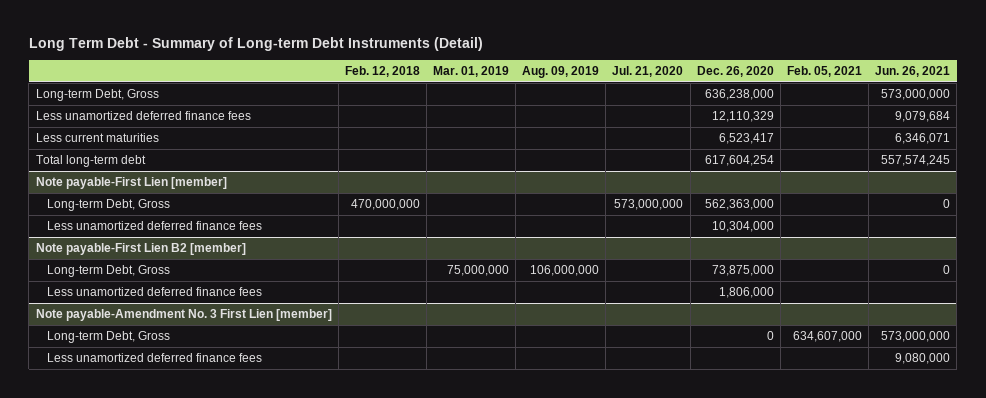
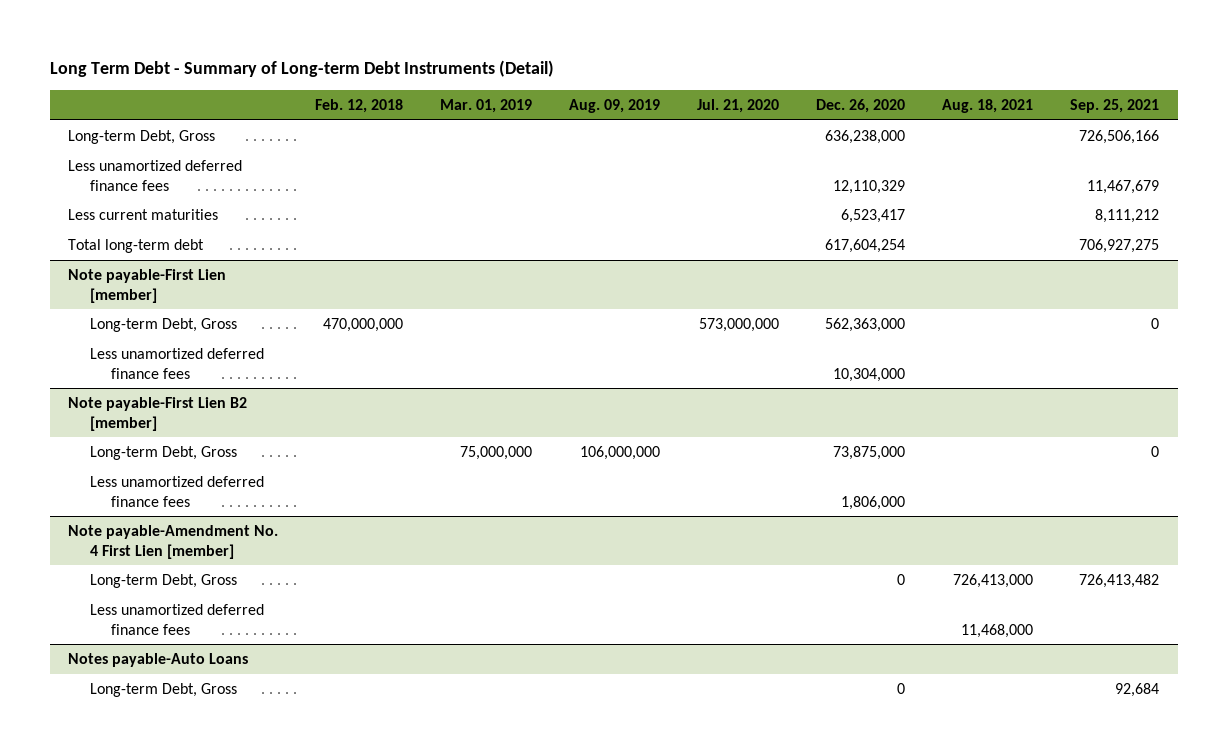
[786,65,862,77] Feb. 05, 2021 -> none
[875,65,951,77] Jun. 26, 2021 -> none
none -> [942,99,1034,114] Aug. 18, 2021
none -> [1070,99,1160,114] Sep. 25, 2021
[35,308,332,321] Note payable-Amendment No. 3 First Lien [member] -> [68,525,279,559] Note payable-Amendment No. 4 First Lien [member]
none -> [68,653,249,668] Notes payable-Auto Loans
none -> [89,683,237,698] Long-term Debt, Gross

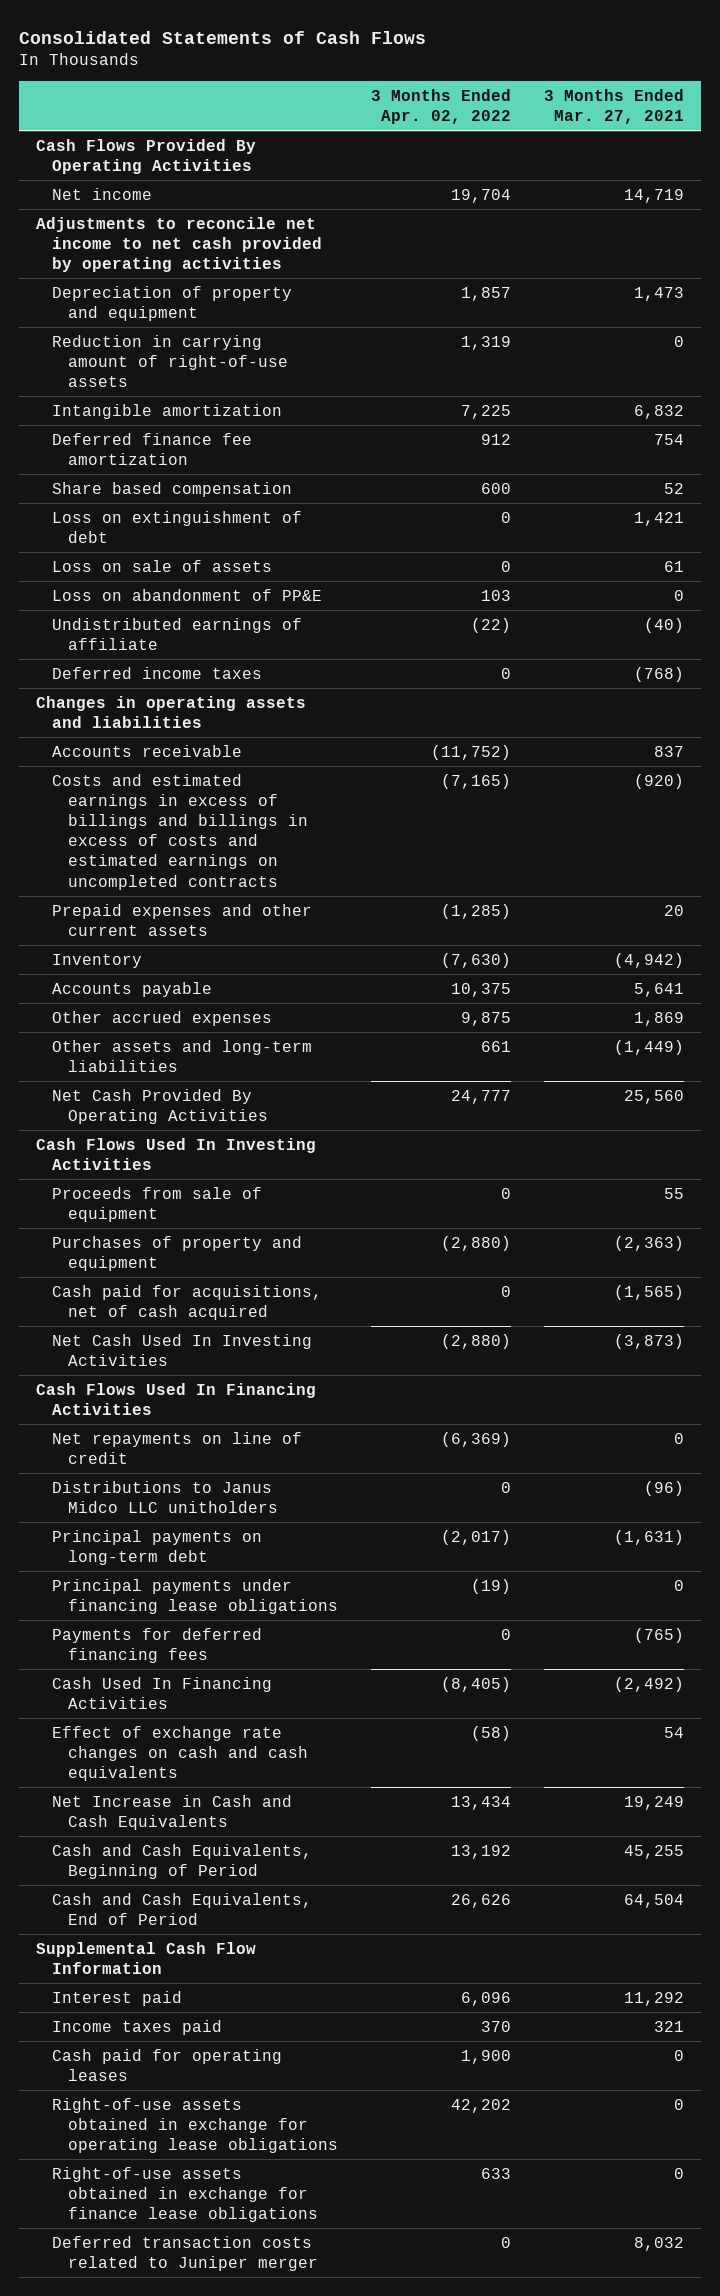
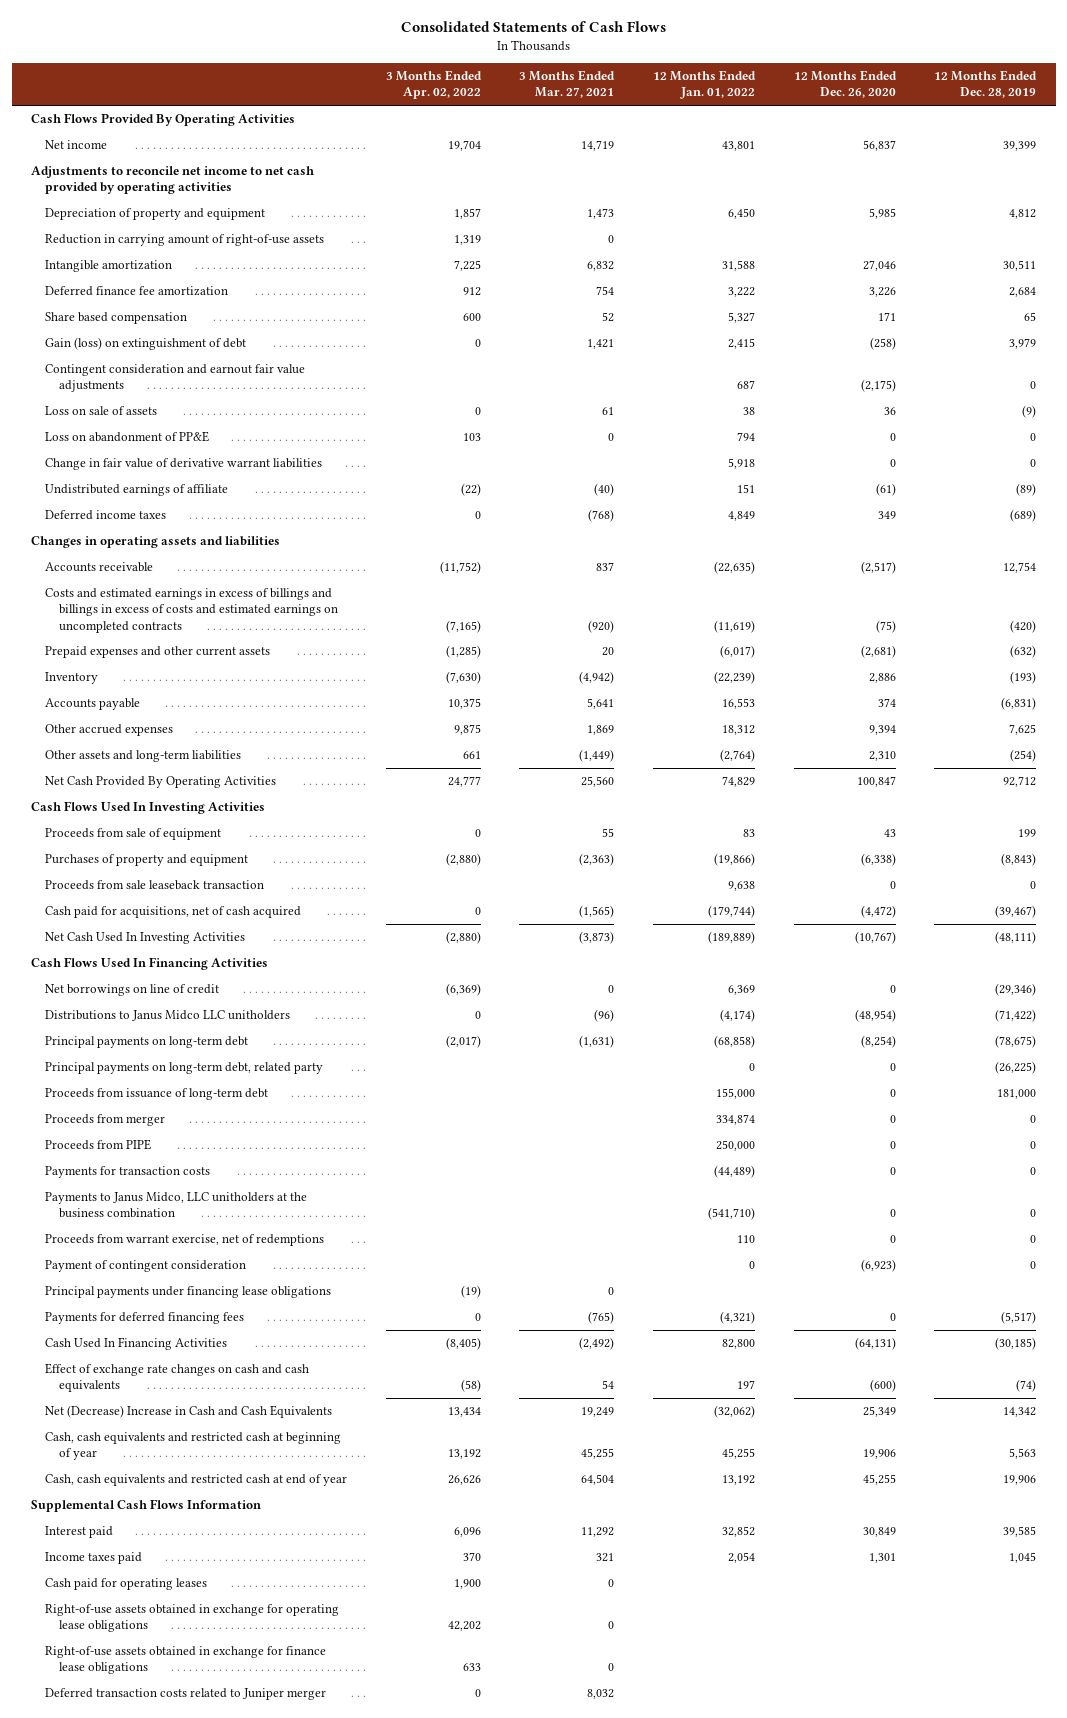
none -> [652,70,756,100] 12 Months Ended Jan. 01, 2022
none -> [793,70,897,99] 12 Months Ended Dec. 26, 2020
none -> [934,70,1038,99] 12 Months Ended Dec. 28, 2019
[51,510,302,543] Loss on extinguishment of debt -> [44,337,246,351] Gain (loss) on extinguishment of debt
none -> [44,364,305,393] Contingent consideration and earnout fair value adjustments
none -> [44,458,322,471] Change in fair value of derivative warrant liabilities
none -> [44,880,264,891] Proceeds from sale leaseback transaction
[51,1431,302,1464] Net repayments on line of credit -> [44,984,219,997] Net borrowings on line of credit
none -> [44,1062,323,1075] Principal payments on long-term debt, related party
none -> [44,1088,268,1101] Proceeds from issuance of long-term debt
none -> [44,1114,165,1127] Proceeds from merger
none -> [44,1139,151,1151] Proceeds from PIPE
none -> [44,1166,210,1179] Payments for transaction costs
none -> [44,1192,307,1219] Payments to Janus Midco, LLC unitholders at the business combination
none -> [44,1234,324,1247] Proceeds from warrant exercise, net of redemptions
none -> [44,1260,246,1273] Payment of contingent consideration
[51,1794,292,1830] Net Increase in Cash and Cash Equivalents -> [44,1405,332,1419] Net (Decrease) Increase in Cash and Cash Equivalents
[51,1843,312,1879] Cash and Cash Equivalents, Beginning of Period -> [44,1432,341,1461] Cash, cash equivalents and restricted cash at beginning of year
[51,1892,312,1925] Cash and Cash Equivalents, End of Period -> [44,1474,347,1487] Cash, cash equivalents and restricted cash at end of year
[35,1941,256,1974] Supplemental Cash Flow Information -> [30,1499,261,1513] Supplemental Cash Flows Information

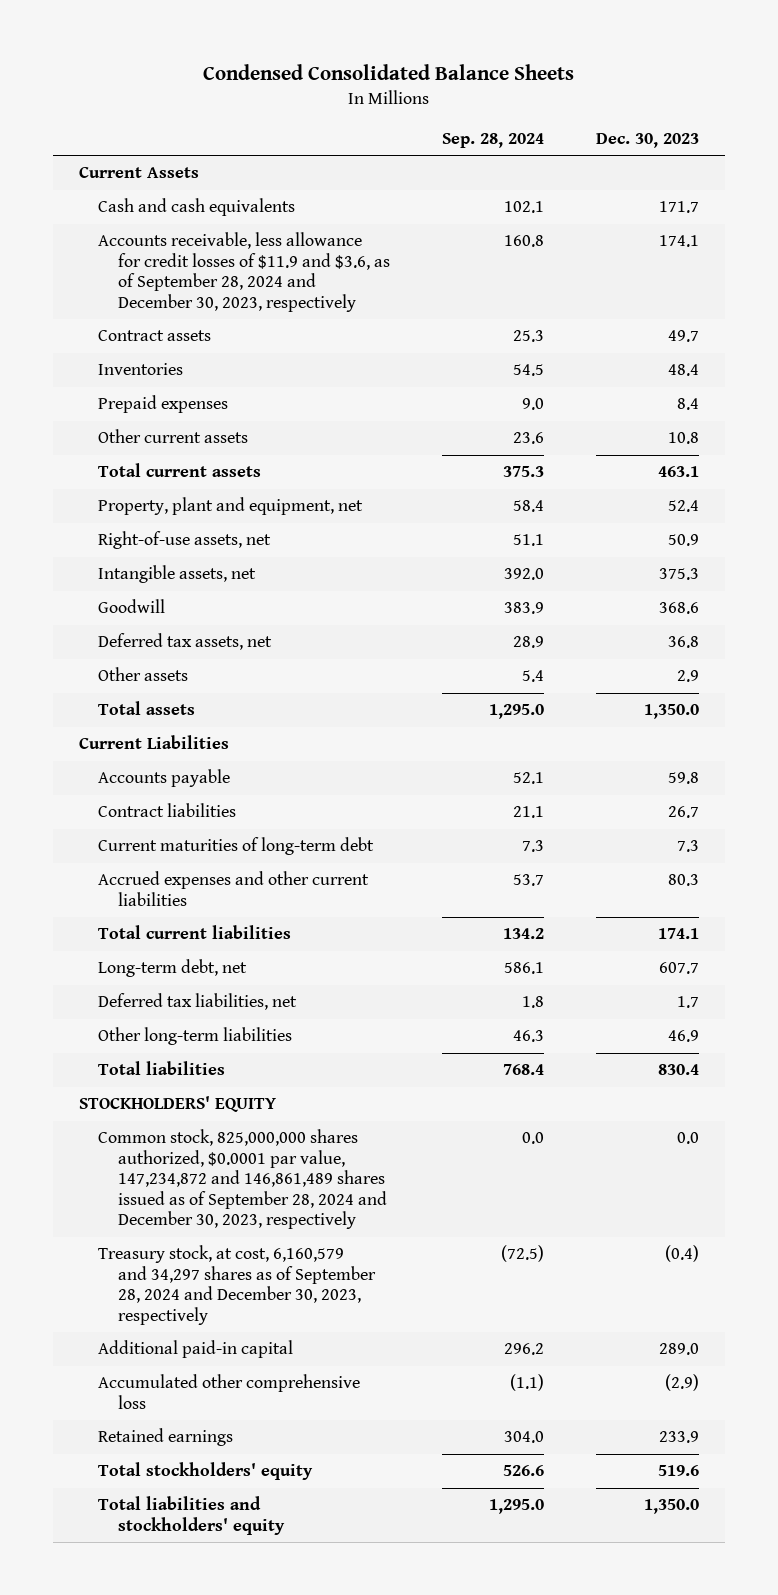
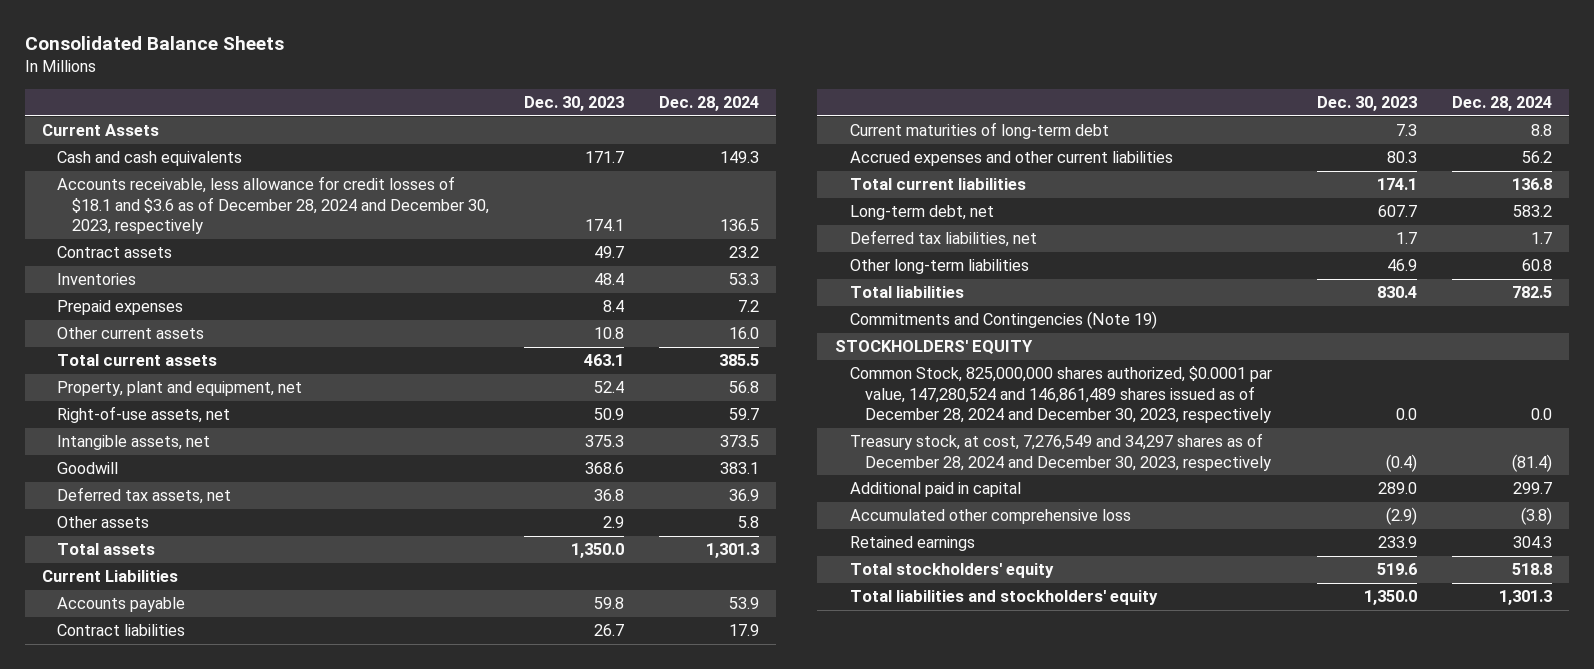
[202,63,574,80] Condensed Consolidated Balance Sheets -> [24,36,284,51] Consolidated Balance Sheets
[441,132,544,148] Sep. 28, 2024 -> none
none -> [659,96,760,112] Dec. 28, 2024
[98,232,390,312] Accounts receivable, less allowance for credit losses of $11.9 and $3.6, as of September 28, 2024 and December 30, 2023, respectively -> [57,176,490,234] Accounts receivable, less allowance for credit losses of $18.1 and $3.6 as of December 28, 2024 and December 30, 2023, respectively
none -> [849,311,1157,330] Commitments and Contingencies (Note 19)
[98,1129,387,1230] Common stock, 825,000,000 shares authorized, $0.0001 par value, 147,234,872 and 146,861,489 shares issued as of September 28, 2024 and December 30, 2023, respectively -> [849,366,1272,423] Common Stock, 825,000,000 shares authorized, $0.0001 par value, 147,280,524 and 146,861,489 shares issued as of December 28, 2024 and December 30, 2023, respectively
[98,1245,376,1325] Treasury stock, at cost, 6,160,579 and 34,297 shares as of September 28, 2024 and December 30, 2023, respectively -> [849,433,1271,471] Treasury stock, at cost, 7,276,549 and 34,297 shares as of December 28, 2024 and December 30, 2023, respectively
[98,1340,294,1359] Additional paid-in capital -> [849,482,1021,498] Additional paid in capital

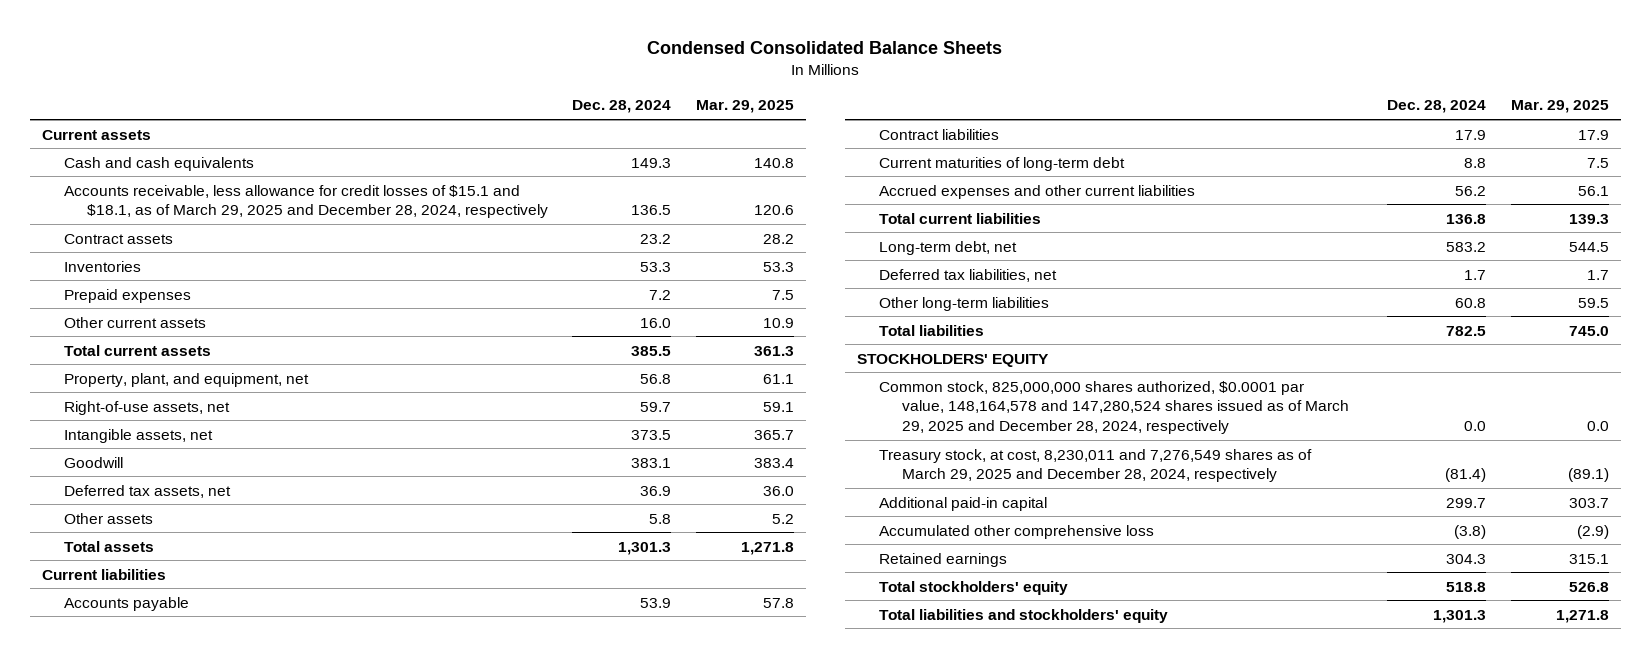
[24,36,284,51] Consolidated Balance Sheets -> [647,41,1003,55] Condensed Consolidated Balance Sheets
[524,96,625,112] Dec. 30, 2023 -> none
none -> [695,100,794,114] Mar. 29, 2025
[42,124,160,137] Current Assets -> [42,129,152,140] Current assets
[57,176,490,234] Accounts receivable, less allowance for credit losses of $18.1 and $3.6 as of December 28, 2024 and December 30, 2023, respectively -> [64,184,548,219] Accounts receivable, less allowance for credit losses of $15.1 and $18.1, as of March 29, 2025 and December 28, 2024, respectively
[57,381,303,397] Property, plant and equipment, net -> [64,372,310,387] Property, plant, and equipment, net
[42,570,179,583] Current Liabilities -> [42,568,167,580] Current liabilities
[849,311,1157,330] Commitments and Contingencies (Note 19) -> none
[849,366,1272,423] Common Stock, 825,000,000 shares authorized, $0.0001 par value, 147,280,524 and 146,861,489 shares issued as of December 28, 2024 and December 30, 2023, respectively -> [879,380,1349,435] Common stock, 825,000,000 shares authorized, $0.0001 par value, 148,164,578 and 147,280,524 shares issued as of March 29, 2025 and December 28, 2024, respectively
[849,433,1271,471] Treasury stock, at cost, 7,276,549 and 34,297 shares as of December 28, 2024 and December 30, 2023, respectively -> [879,448,1313,483] Treasury stock, at cost, 8,230,011 and 7,276,549 shares as of March 29, 2025 and December 28, 2024, respectively
[849,482,1021,498] Additional paid in capital -> [879,496,1048,511] Additional paid-in capital

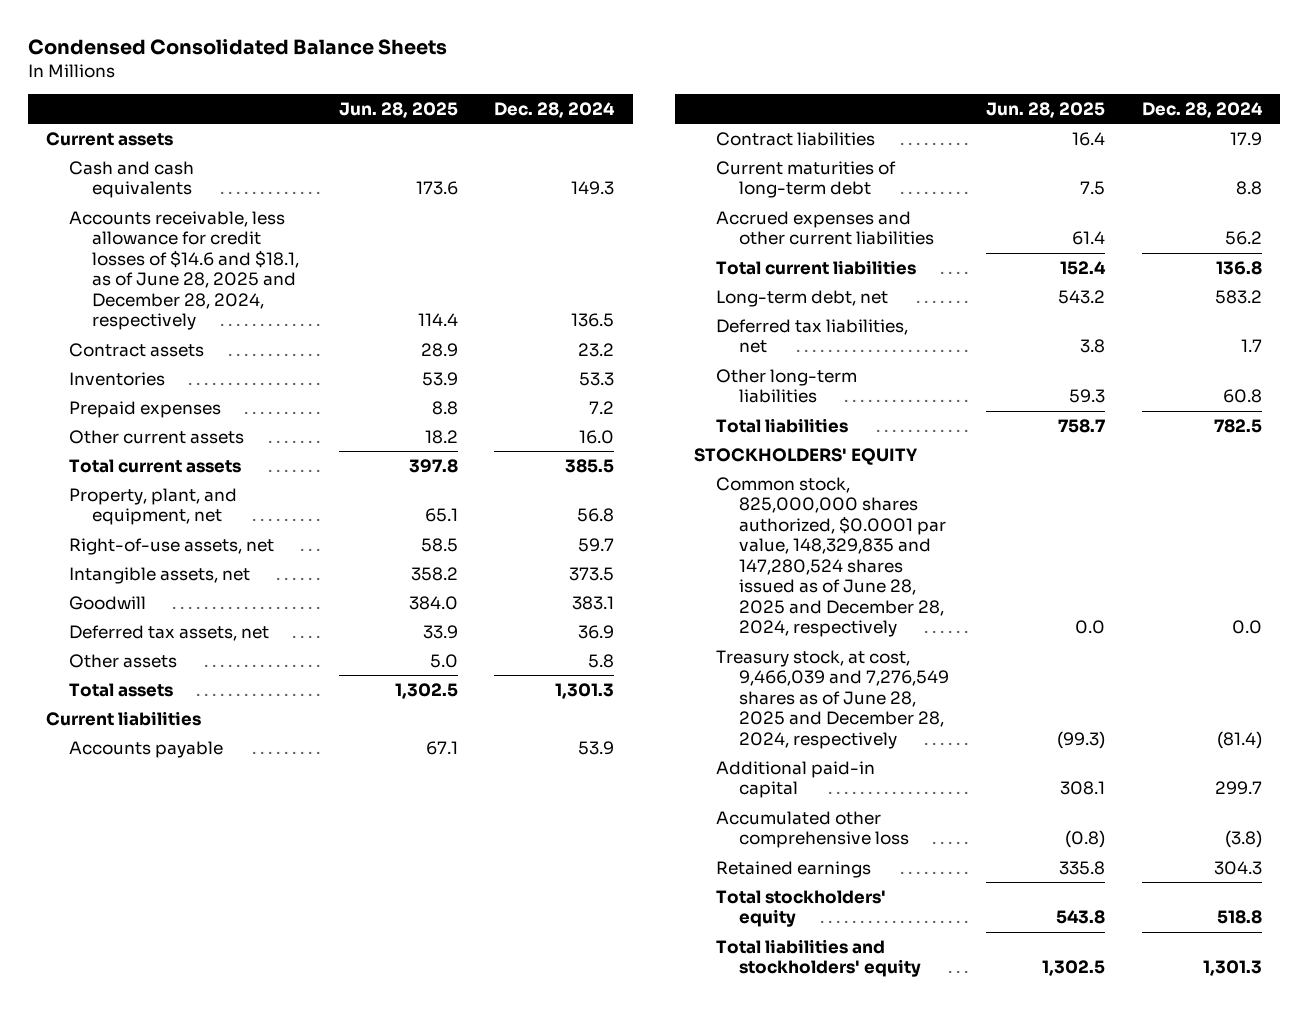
[695,100,794,114] Mar. 29, 2025 -> none
none -> [338,101,458,118] Jun. 28, 2025
[64,184,548,219] Accounts receivable, less allowance for credit losses of $15.1 and $18.1, as of March 29, 2025 and December 28, 2024, respectively -> [68,210,299,331] Accounts receivable, less allowance for credit losses of $14.6 and $18.1, as of June 28, 2025 and December 28, 2024, respectively
[879,380,1349,435] Common stock, 825,000,000 shares authorized, $0.0001 par value, 148,164,578 and 147,280,524 shares issued as of March 29, 2025 and December 28, 2024, respectively -> [716,476,947,638] Common stock, 825,000,000 shares authorized, $0.0001 par value, 148,329,835 and 147,280,524 shares issued as of June 28, 2025 and December 28, 2024, respectively
[879,448,1313,483] Treasury stock, at cost, 8,230,011 and 7,276,549 shares as of March 29, 2025 and December 28, 2024, respectively -> [716,649,950,749] Treasury stock, at cost, 9,466,039 and 7,276,549 shares as of June 28, 2025 and December 28, 2024, respectively

